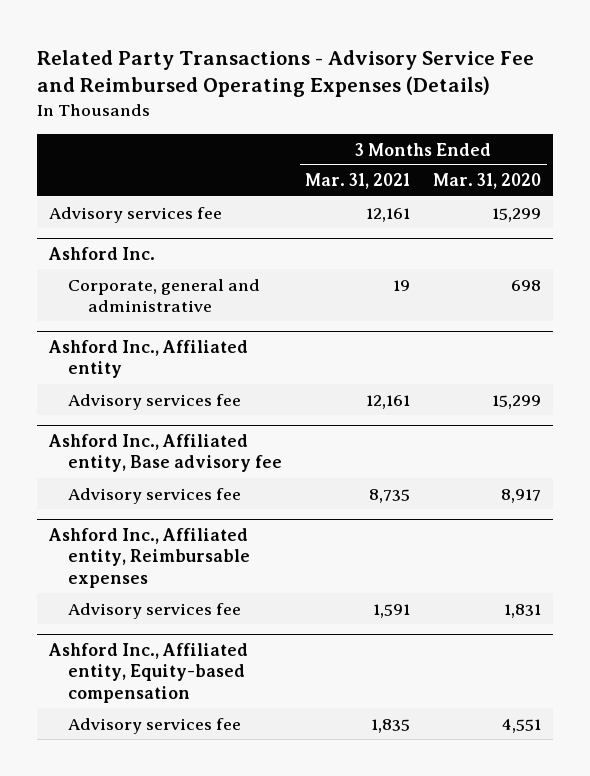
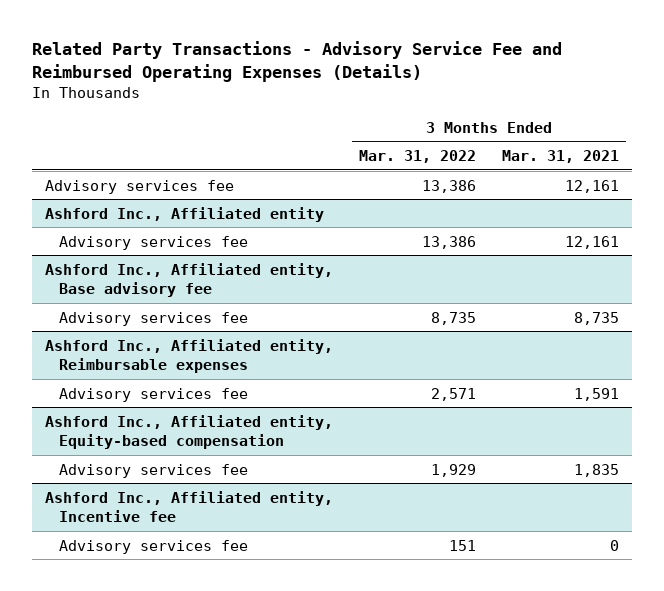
[433,173,542,190] Mar. 31, 2020 -> none
none -> [358,150,476,164] Mar. 31, 2022
[47,247,155,261] Ashford Inc. -> none
[68,278,261,312] Corporate, general and administrative -> none
none -> [44,490,333,522] Ashford Inc., Affiliated entity, Incentive fee
none -> [59,539,249,554] Advisory services fee

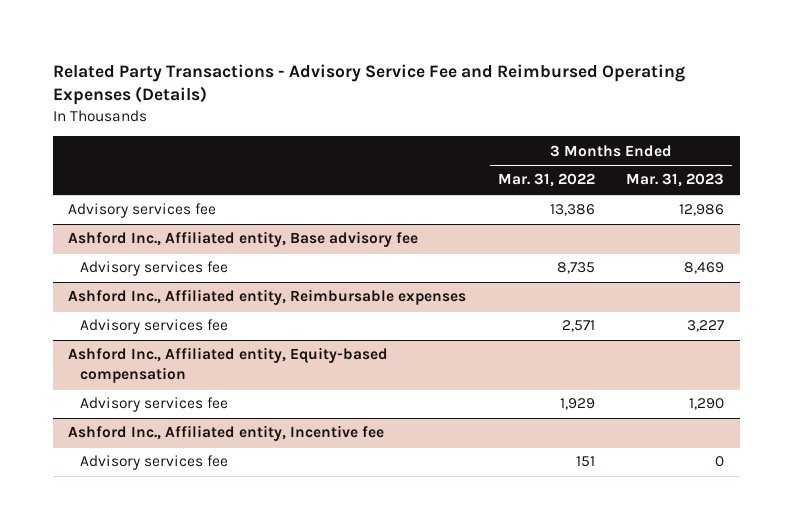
[502,150,620,164] Mar. 31, 2021 -> none
none -> [626,173,725,188] Mar. 31, 2023
[44,206,324,222] Ashford Inc., Affiliated entity -> none
[59,235,249,250] Advisory services fee -> none

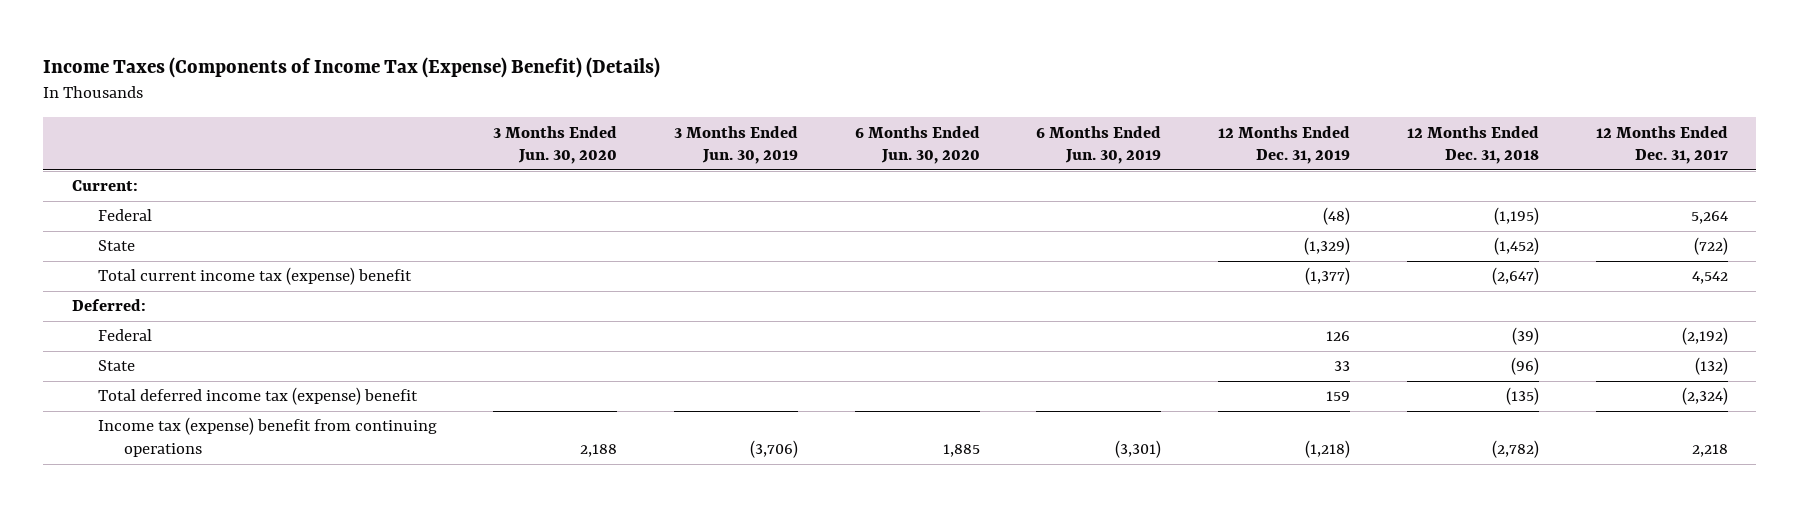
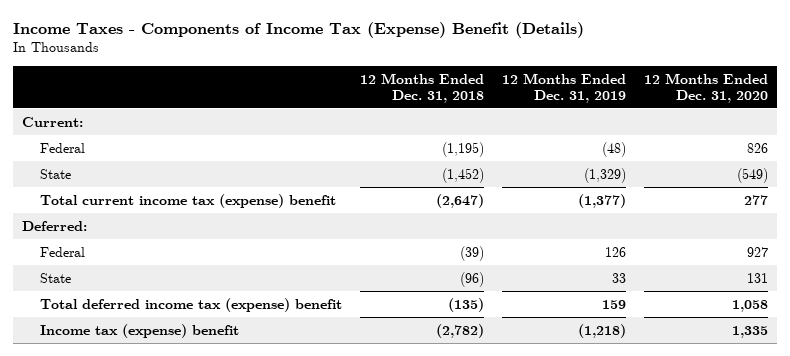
[43,56,661,78] Income Taxes (Components of Income Tax (Expense) Benefit) (Details) -> [13,22,585,39] Income Taxes - Components of Income Tax (Expense) Benefit (Details)
[493,125,618,165] 3 Months Ended Jun. 30, 2020 -> none
[674,125,799,165] 3 Months Ended Jun. 30, 2019 -> none
[854,125,980,165] 6 Months Ended Jun. 30, 2020 -> none
[1036,125,1162,165] 6 Months Ended Jun. 30, 2019 -> none
[1595,125,1728,165] 12 Months Ended Dec. 31, 2017 -> none
none -> [643,72,768,103] 12 Months Ended Dec. 31, 2020
[97,417,437,457] Income tax (expense) benefit from continuing operations -> [39,323,239,338] Income tax (expense) benefit

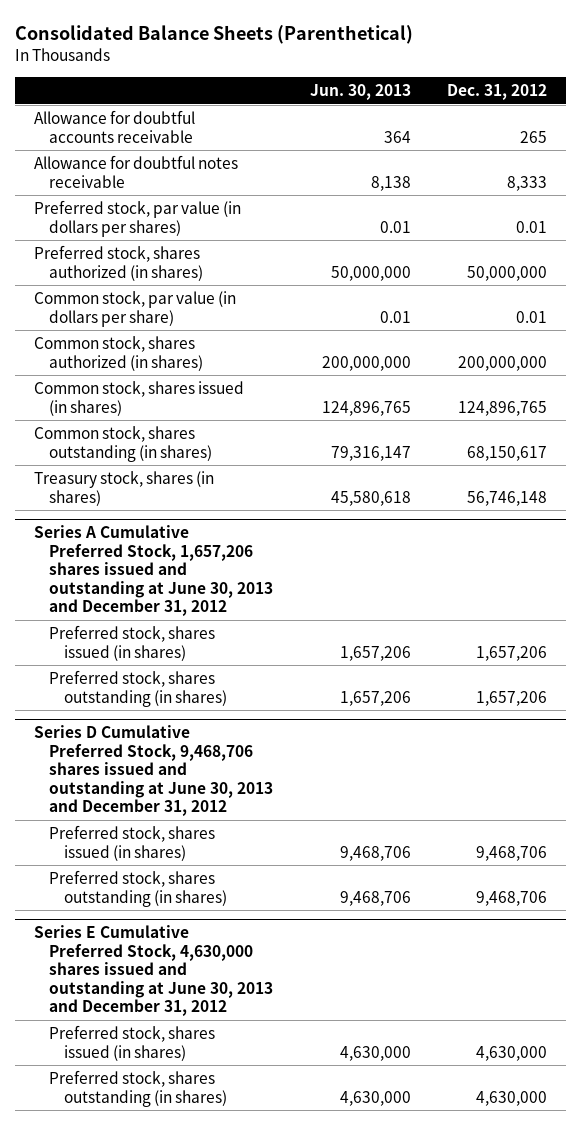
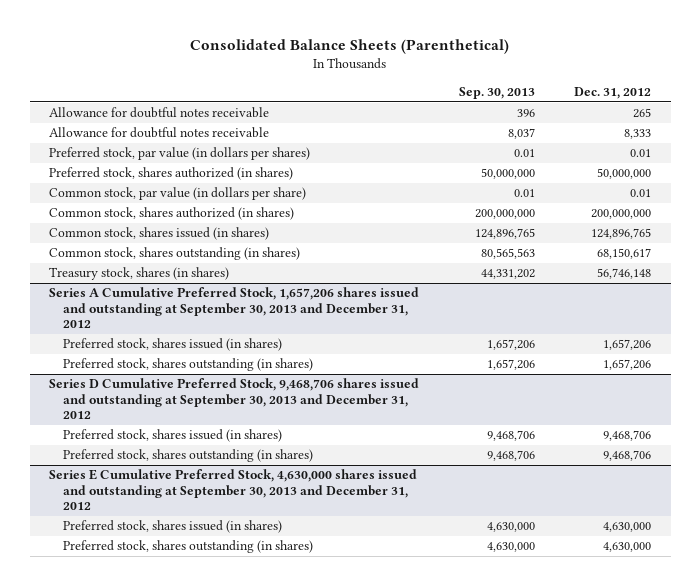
[309,83,411,100] Jun. 30, 2013 -> none
none -> [458,86,535,99] Sep. 30, 2013
[33,110,195,143] Allowance for doubtful accounts receivable -> [49,107,270,119] Allowance for doubtful notes receivable
[33,525,273,617] Series A Cumulative Preferred Stock, 1,657,206 shares issued and outstanding at June 30, 2013 and December 31, 2012 -> [49,287,420,329] Series A Cumulative Preferred Stock, 1,657,206 shares issued and outstanding at September 30, 2013 and December 31, 2012
[33,725,273,817] Series D Cumulative Preferred Stock, 9,468,706 shares issued and outstanding at June 30, 2013 and December 31, 2012 -> [49,378,420,420] Series D Cumulative Preferred Stock, 9,468,706 shares issued and outstanding at September 30, 2013 and December 31, 2012
[33,925,273,1017] Series E Cumulative Preferred Stock, 4,630,000 shares issued and outstanding at June 30, 2013 and December 31, 2012 -> [49,469,418,511] Series E Cumulative Preferred Stock, 4,630,000 shares issued and outstanding at September 30, 2013 and December 31, 2012

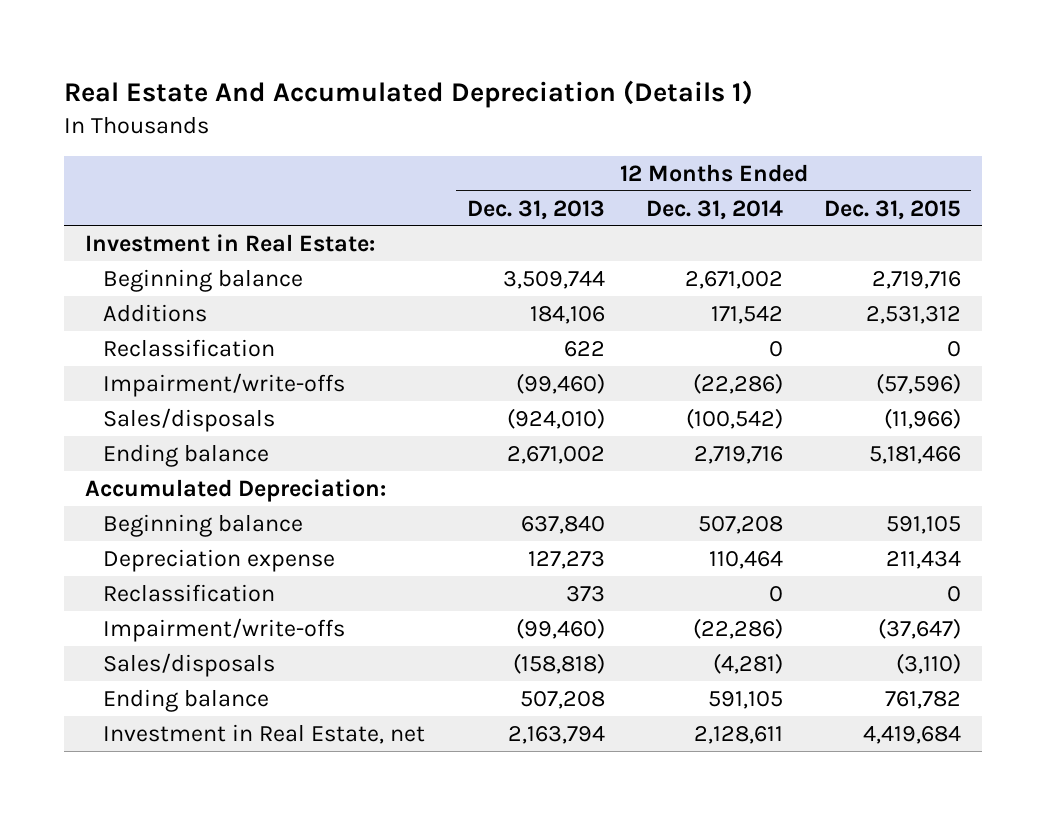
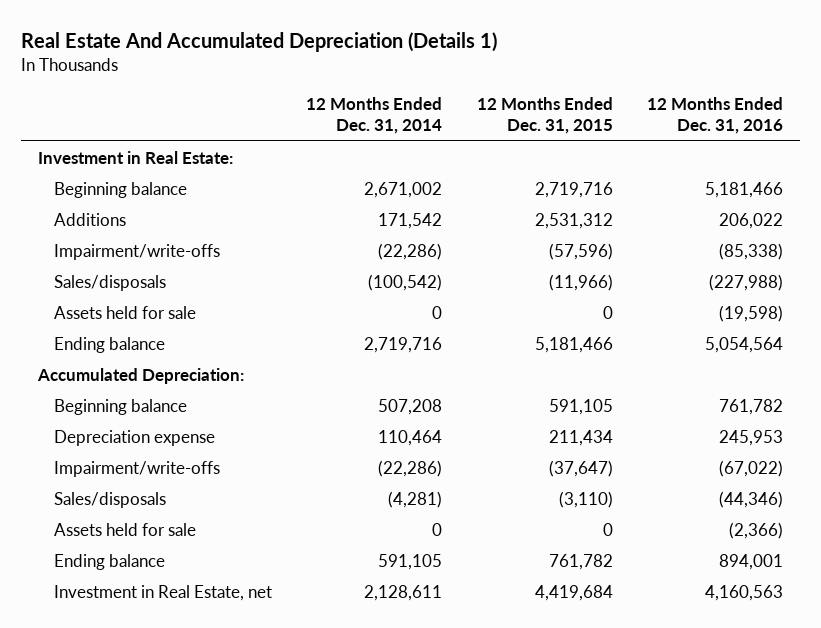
[466,199,605,220] Dec. 31, 2013 -> none
none -> [646,96,783,135] 12 Months Ended Dec. 31, 2016
[103,338,276,357] Reclassification -> none
none -> [54,305,197,319] Assets held for sale
[103,583,276,602] Reclassification -> none
none -> [54,522,197,536] Assets held for sale

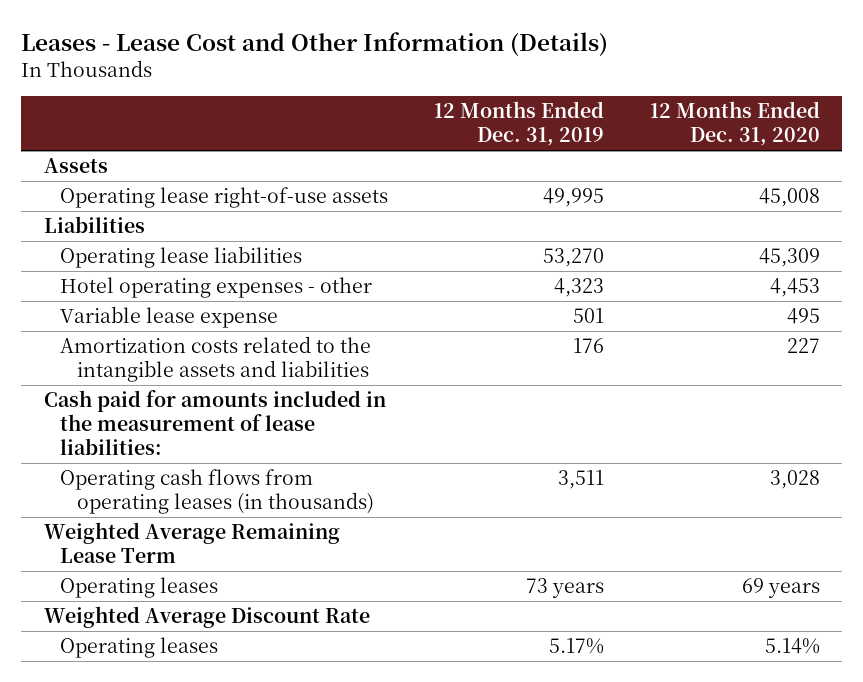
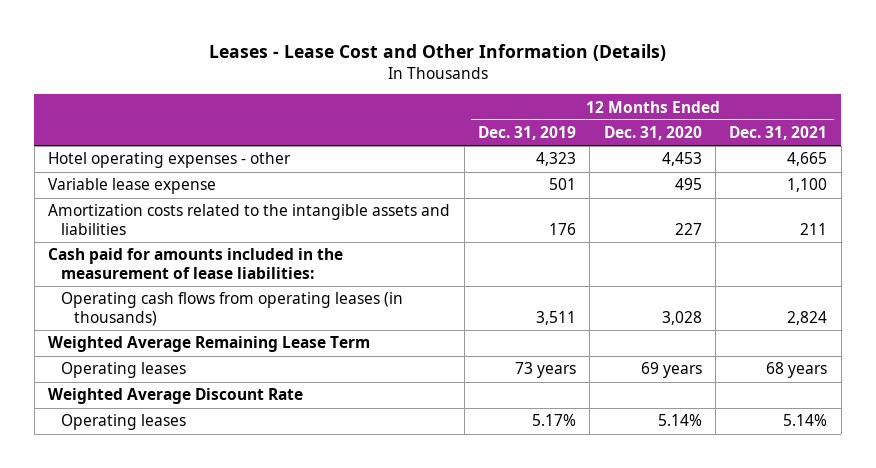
none -> [729,126,828,141] Dec. 31, 2021
[43,158,108,174] Assets -> none
[60,187,389,209] Operating lease right-of-use assets -> none
[43,216,145,234] Liabilities -> none
[60,246,303,269] Operating lease liabilities -> none

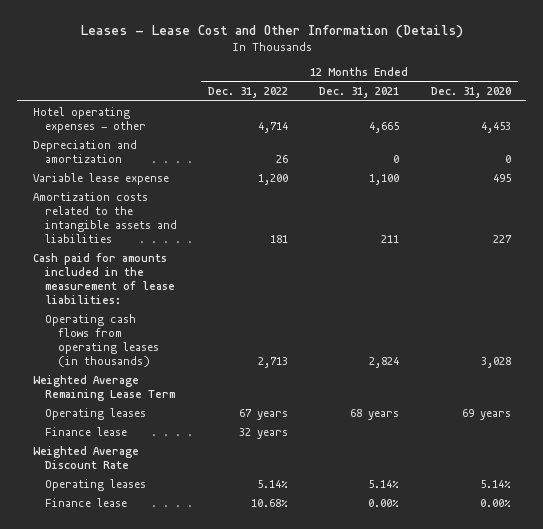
[477,126,576,141] Dec. 31, 2019 -> none
none -> [208,87,289,99] Dec. 31, 2022
none -> [32,139,137,163] Depreciation and amortization
none -> [45,426,128,436] Finance lease
none -> [45,497,128,507] Finance lease

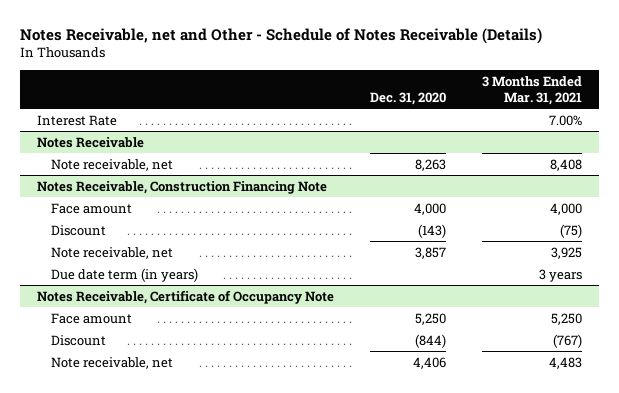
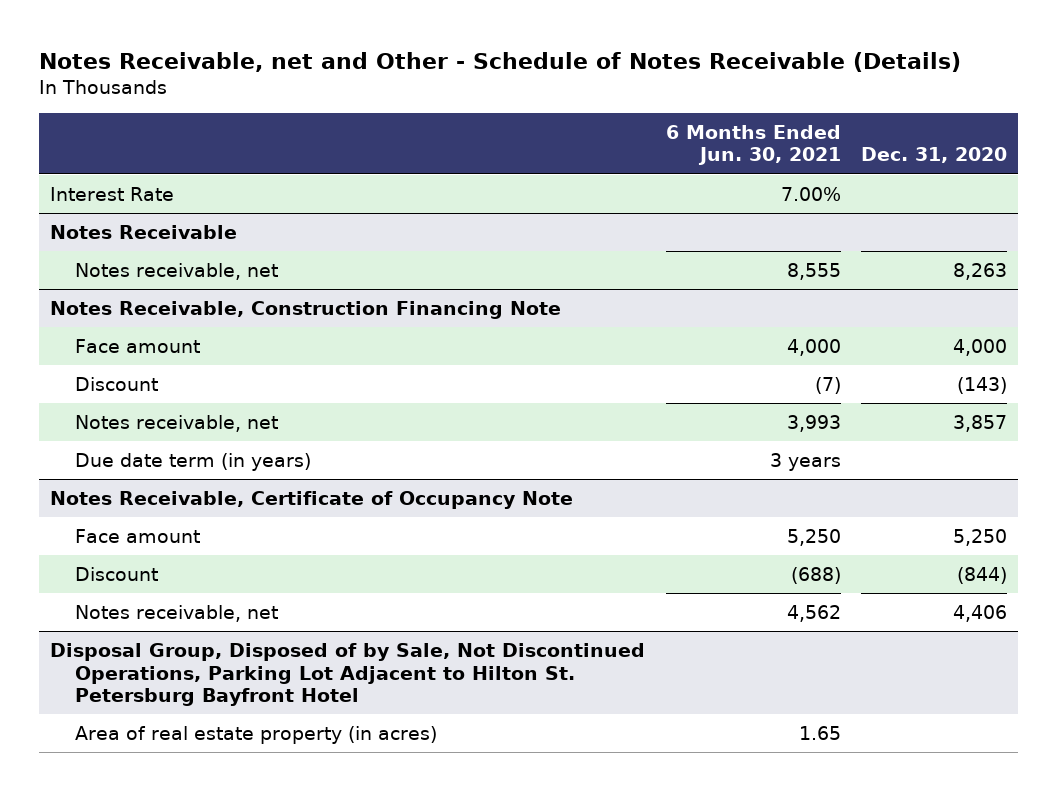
[481,75,582,105] 3 Months Ended Mar. 31, 2021 -> none
none -> [665,124,841,166] 6 Months Ended Jun. 30, 2021
[51,158,174,171] Note receivable, net -> [75,262,279,280] Notes receivable, net
[51,246,174,259] Note receivable, net -> [75,414,279,432] Notes receivable, net
[51,356,174,369] Note receivable, net -> [75,604,279,622] Notes receivable, net
none -> [49,642,645,707] Disposal Group, Disposed of by Sale, Not Discontinued Operations, Parking Lot Adjacent to Hilton St. Petersburg Bayfront Hotel
none -> [75,725,438,744] Area of real estate property (in acres)

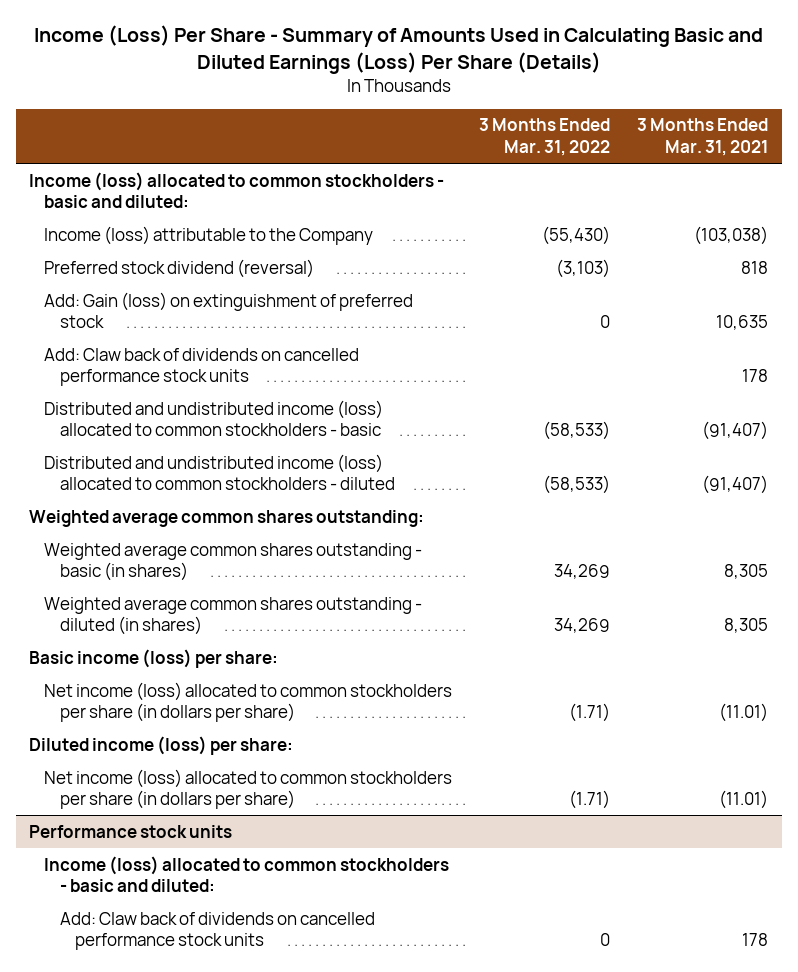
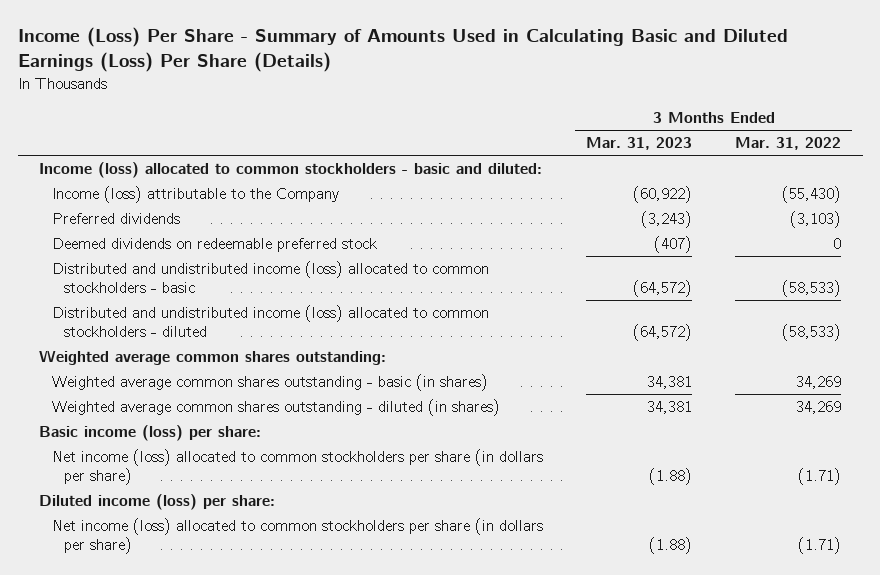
[637,118,769,156] 3 Months Ended Mar. 31, 2021 -> none
none -> [586,137,693,151] Mar. 31, 2023
[44,291,414,329] Add: Gain (loss) on extinguishment of preferred stock -> none
[44,347,360,387] Add: Claw back of dividends on cancelled performance stock units -> none
[44,258,315,278] Preferred stock dividend (reversal) -> [51,213,180,225] Preferred dividends
none -> [51,238,377,253] Deemed dividends on redeemable preferred stock
[29,824,233,838] Performance stock units -> none
[44,855,450,893] Income (loss) allocated to common stockholders - basic and diluted: -> none
[59,911,375,951] Add: Claw back of dividends on cancelled performance stock units -> none

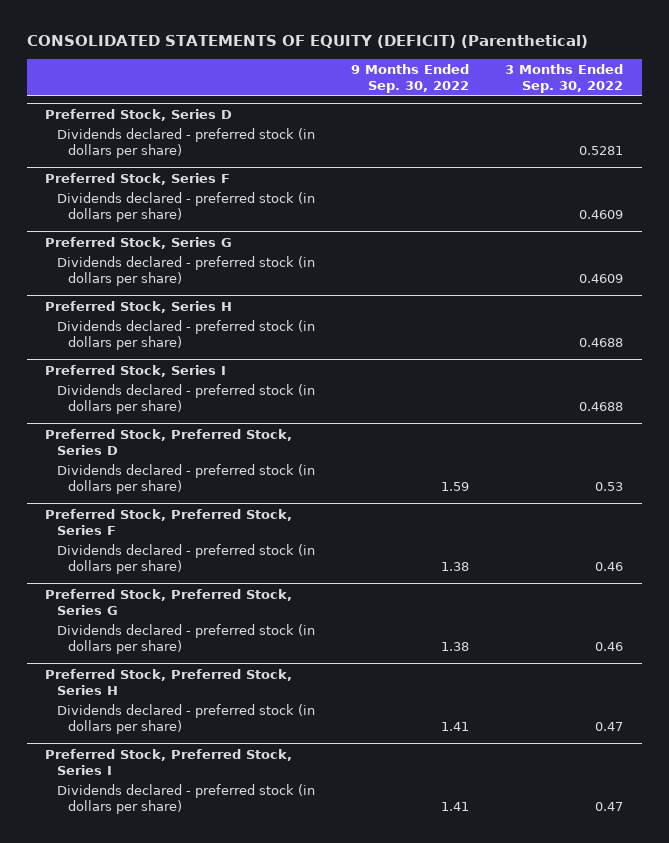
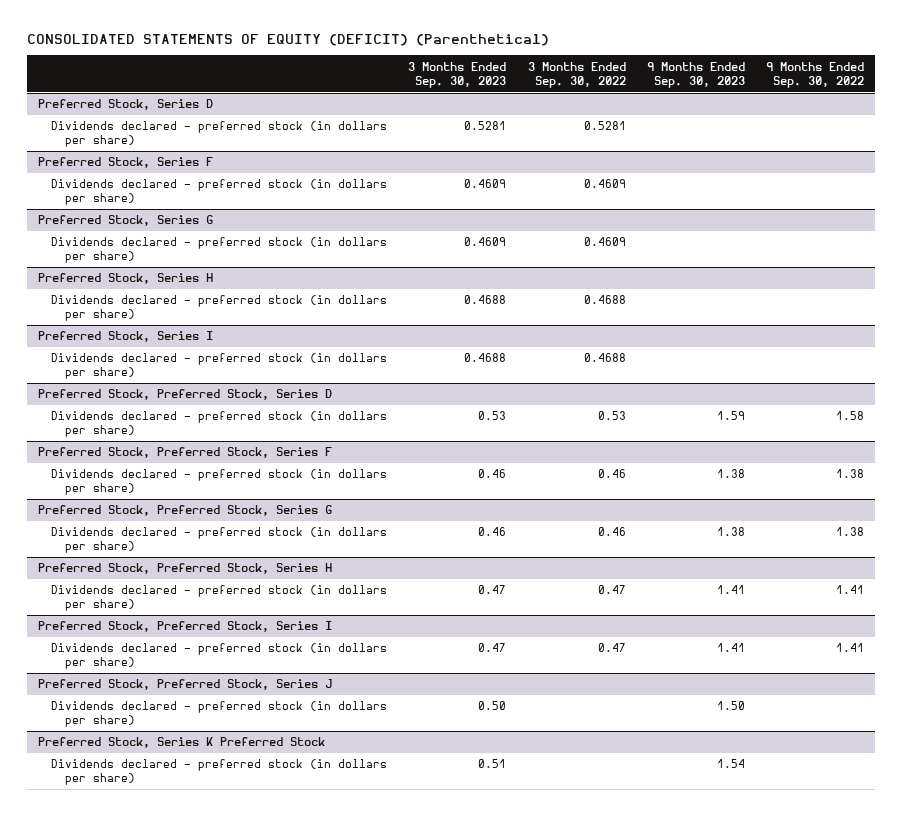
none -> [408,61,507,88] 3 Months Ended Sep. 30, 2023
none -> [646,61,745,88] 9 Months Ended Sep. 30, 2023
[440,481,469,491] 1.59 -> [835,411,864,421] 1.58
none -> [37,679,332,691] Preferred Stock, Preferred Stock, Series J
none -> [51,701,388,728] Dividends declared - preferred stock (in dollars per share)
none -> [37,737,325,749] Preferred Stock, Series K Preferred Stock
none -> [51,759,388,786] Dividends declared - preferred stock (in dollars per share)

